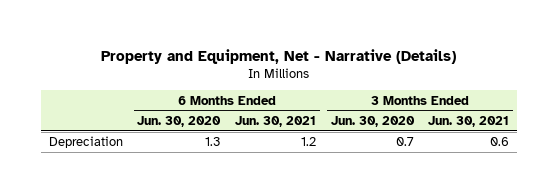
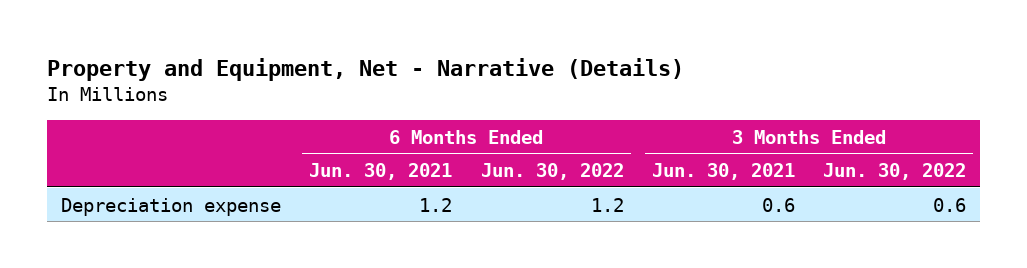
[137,115,222,127] Jun. 30, 2020 -> none
[330,115,415,127] Jun. 30, 2020 -> none
none -> [480,163,624,181] Jun. 30, 2022
none -> [823,163,967,181] Jun. 30, 2022
[48,136,123,149] Depreciation -> [61,197,282,216] Depreciation expense

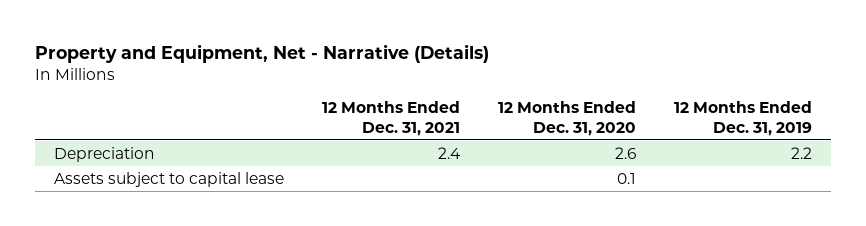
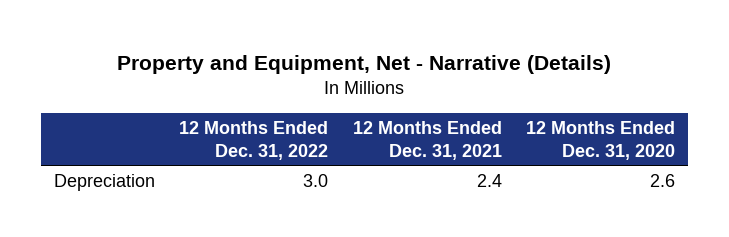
[674,101,813,136] 12 Months Ended Dec. 31, 2019 -> none
none -> [179,120,329,160] 12 Months Ended Dec. 31, 2022
[54,171,285,187] Assets subject to capital lease -> none

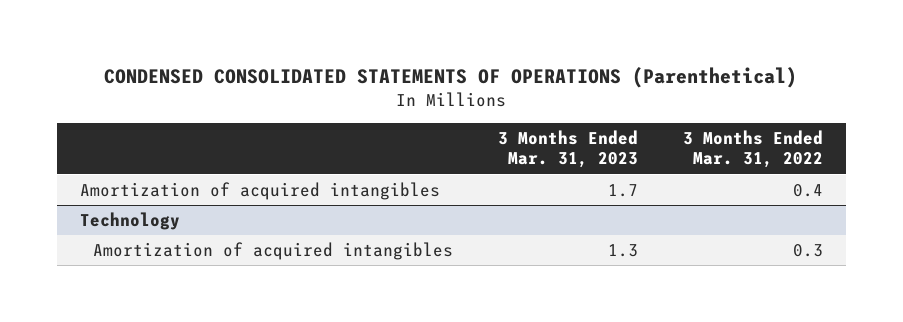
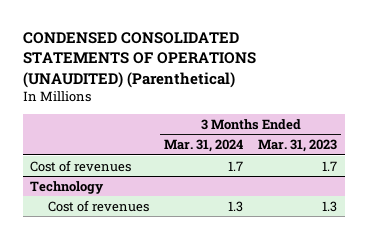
[104,67,798,89] CONDENSED CONSOLIDATED STATEMENTS OF OPERATIONS (Parenthetical) -> [22,31,256,88] CONDENSED CONSOLIDATED STATEMENTS OF OPERATIONS (UNAUDITED) (Parenthetical)
[683,129,824,169] 3 Months Ended Mar. 31, 2022 -> none
none -> [163,139,243,153] Mar. 31, 2024
[79,181,440,200] Amortization of acquired intangibles -> [30,159,132,172] Cost of revenues
[92,241,453,260] Amortization of acquired intangibles -> [47,199,149,212] Cost of revenues

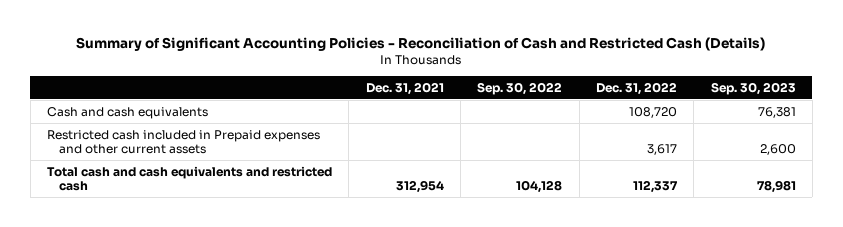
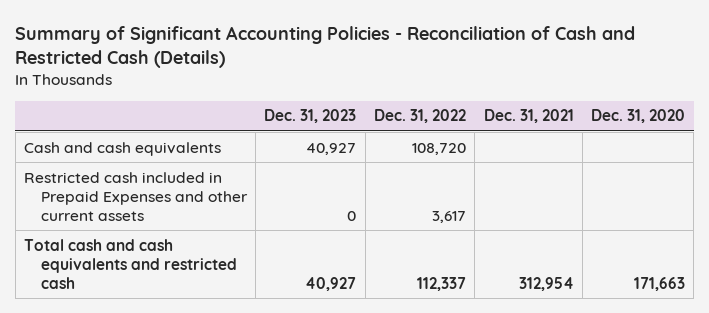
[477,81,563,95] Sep. 30, 2022 -> none
[710,81,796,95] Sep. 30, 2023 -> none
none -> [264,109,357,124] Dec. 31, 2023
none -> [591,109,686,124] Dec. 31, 2020
[46,129,320,154] Restricted cash included in Prepaid expenses and other current assets -> [24,171,248,221] Restricted cash included in Prepaid Expenses and other current assets

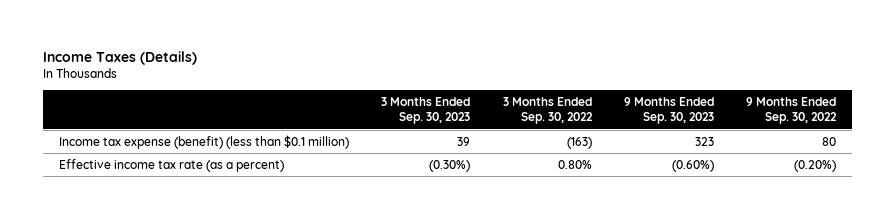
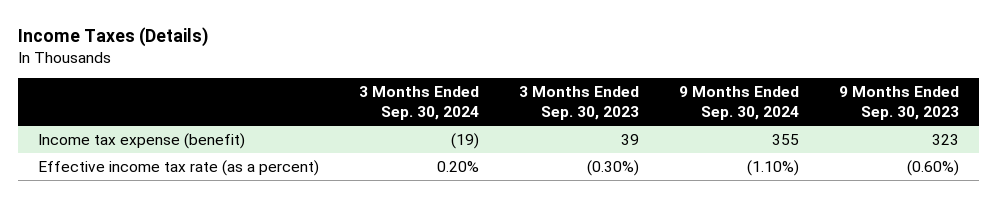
[502,96,593,125] 3 Months Ended Sep. 30, 2022 -> none
[746,96,838,125] 9 Months Ended Sep. 30, 2022 -> none
none -> [359,86,480,121] 3 Months Ended Sep. 30, 2024
none -> [679,86,800,121] 9 Months Ended Sep. 30, 2024
[58,134,349,149] Income tax expense (benefit) (less than $0.1 million) -> [38,132,246,149] Income tax expense (benefit)

